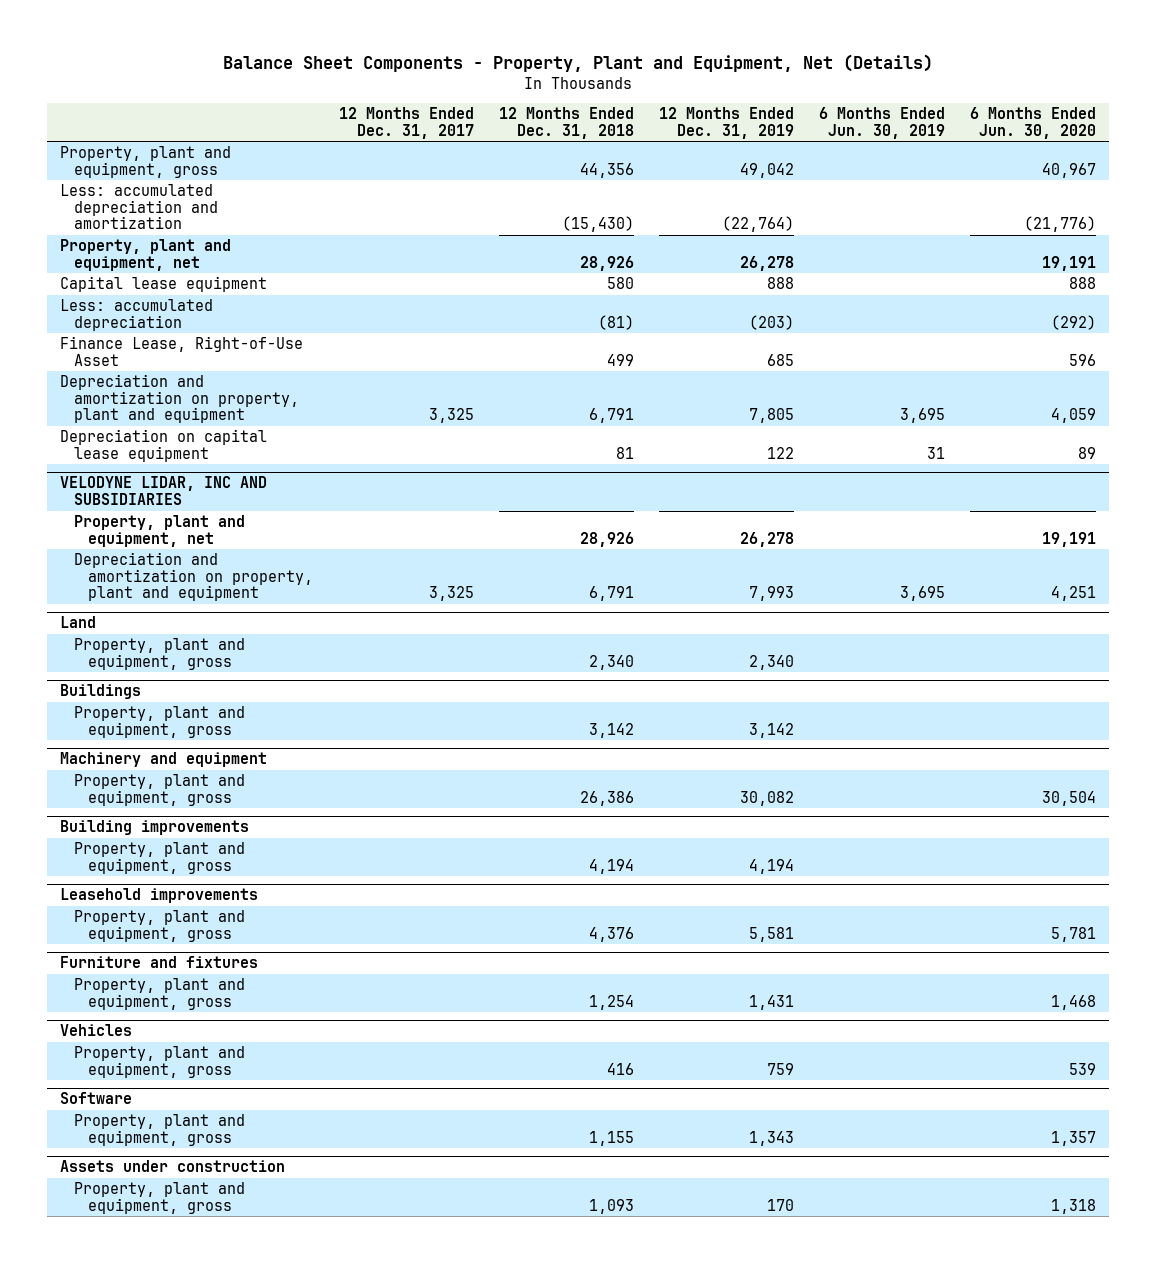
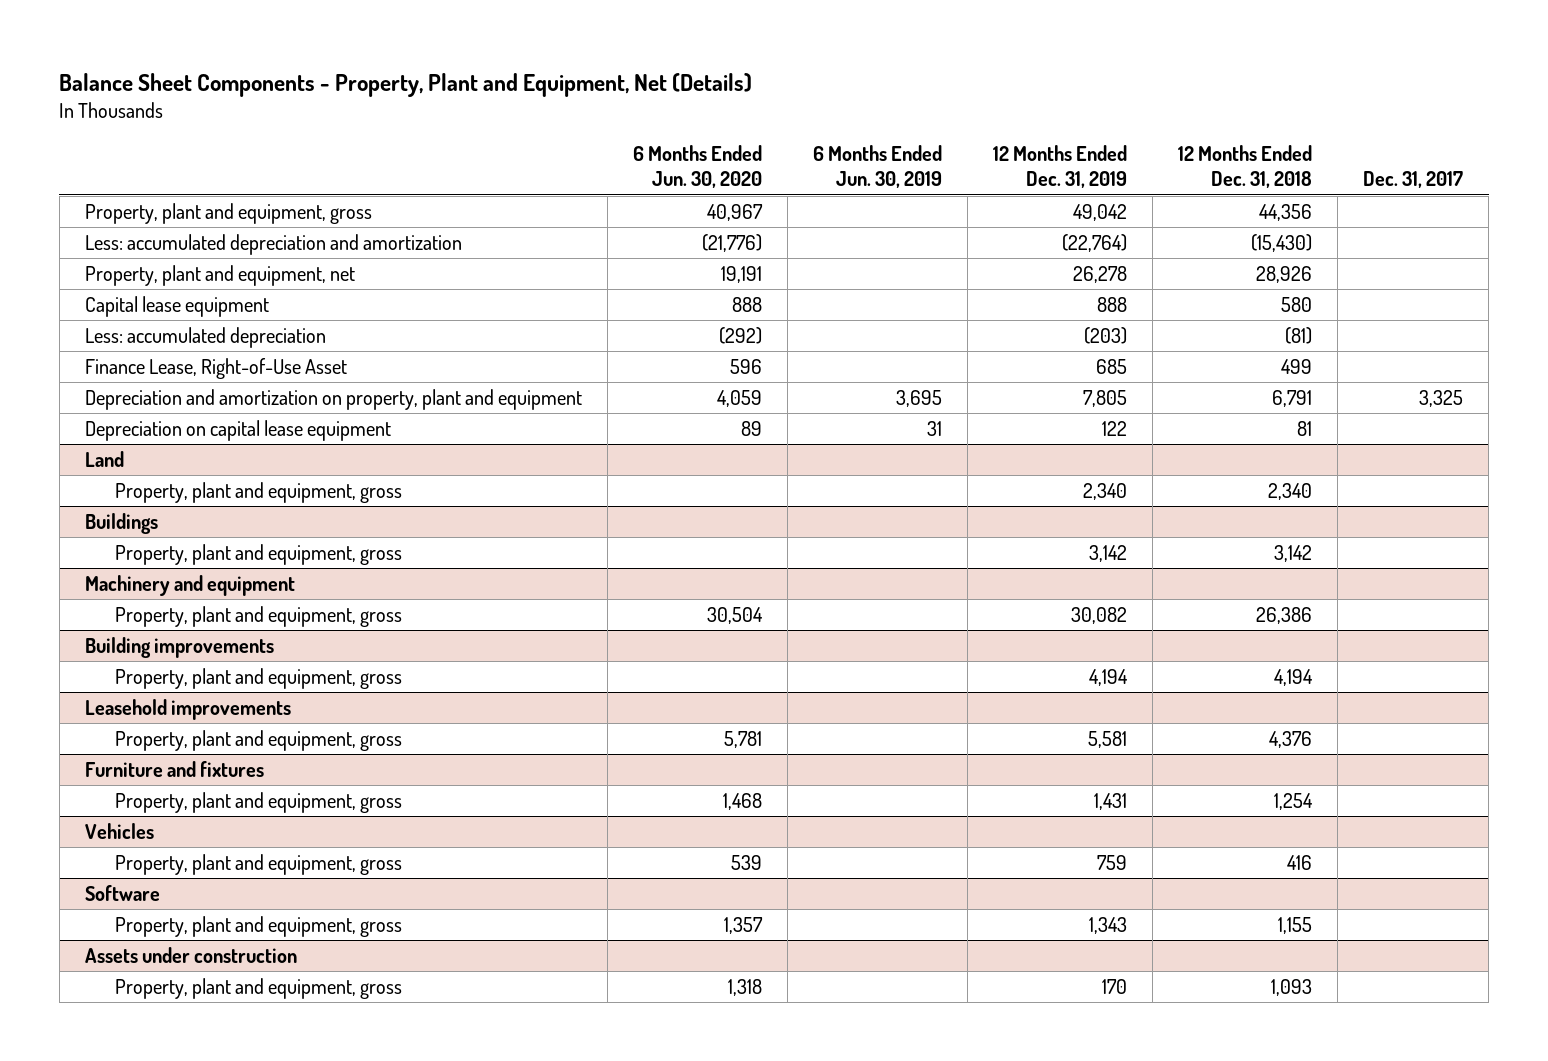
[338,106,474,139] 12 Months Ended Dec. 31, 2017 -> none
none -> [1363,171,1464,189] Dec. 31, 2017
[59,476,267,506] VELODYNE LIDAR, INC AND SUBSIDIARIES -> none
[73,515,245,547] Property, plant and equipment, net -> none
[73,552,314,602] Depreciation and amortization on property, plant and equipment -> none

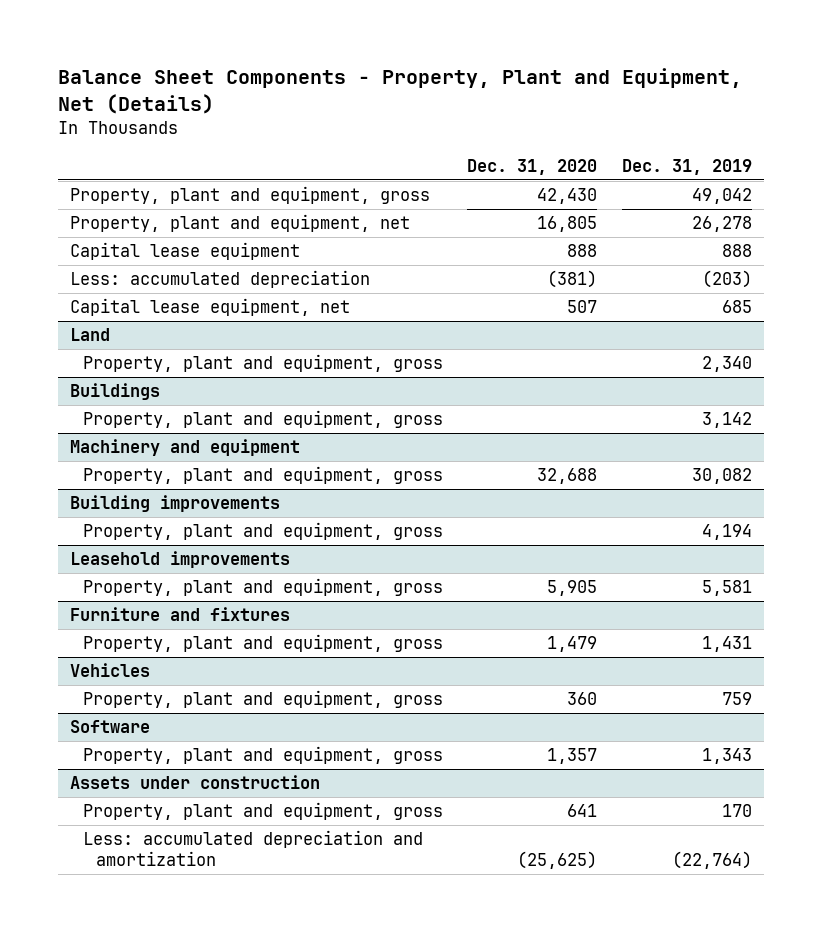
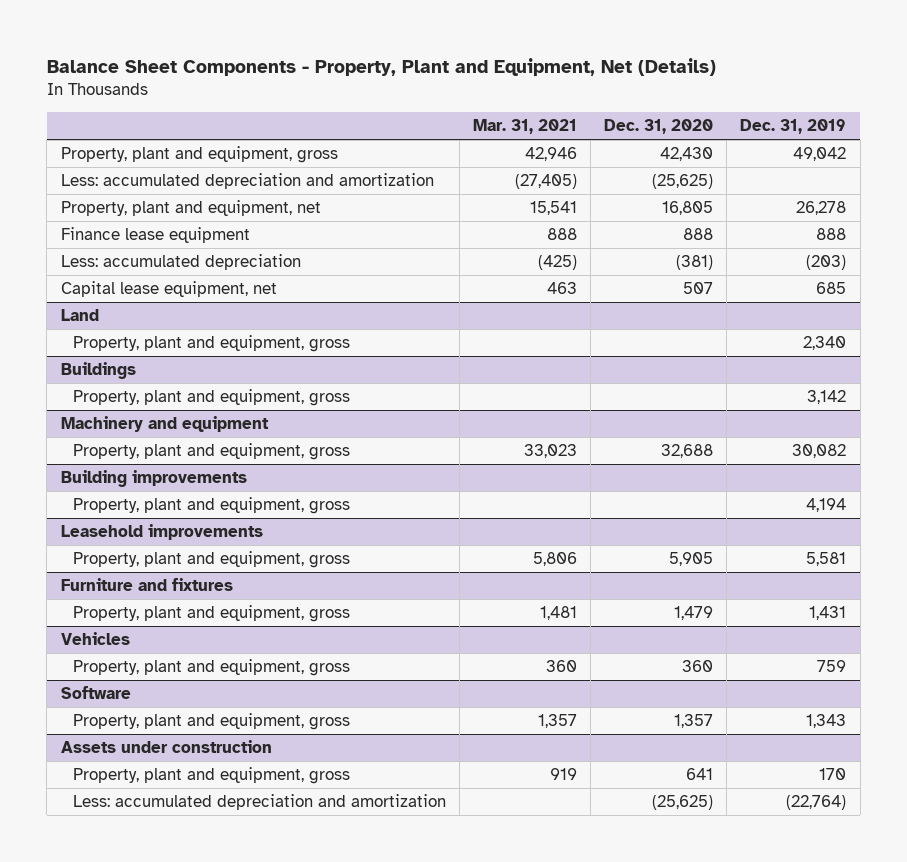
none -> [472,119,577,135] Mar. 31, 2021
none -> [60,173,434,190] Less: accumulated depreciation and amortization
[69,242,300,261] Capital lease equipment -> [60,227,250,244] Finance lease equipment

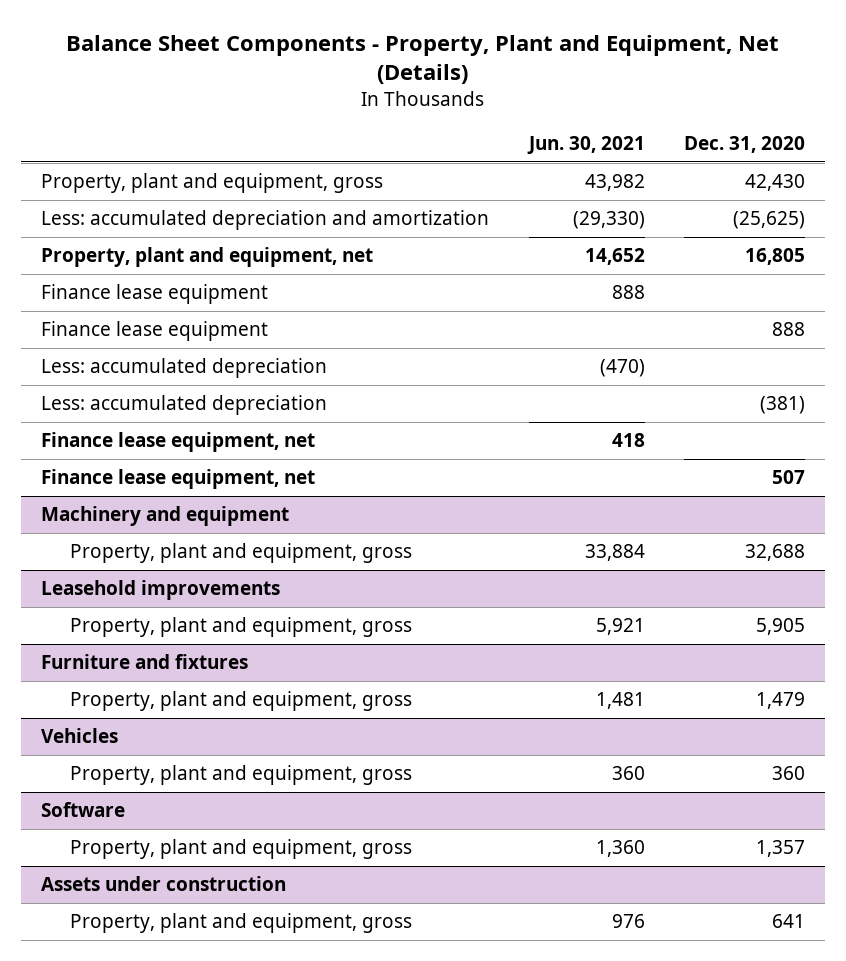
[472,119,577,135] Mar. 31, 2021 -> none
[740,119,847,135] Dec. 31, 2019 -> none
none -> [526,136,645,155] Jun. 30, 2021
none -> [40,284,268,305] Finance lease equipment
none -> [40,358,327,379] Less: accumulated depreciation
[60,309,99,322] Land -> none
[72,335,350,353] Property, plant and equipment, gross -> none
[60,362,136,380] Buildings -> none
[72,389,350,407] Property, plant and equipment, gross -> none
none -> [40,432,315,453] Finance lease equipment, net
[60,281,277,298] Capital lease equipment, net -> [40,469,315,490] Finance lease equipment, net
[60,470,247,488] Building improvements -> none
[72,497,350,515] Property, plant and equipment, gross -> none
[72,794,446,811] Less: accumulated depreciation and amortization -> none

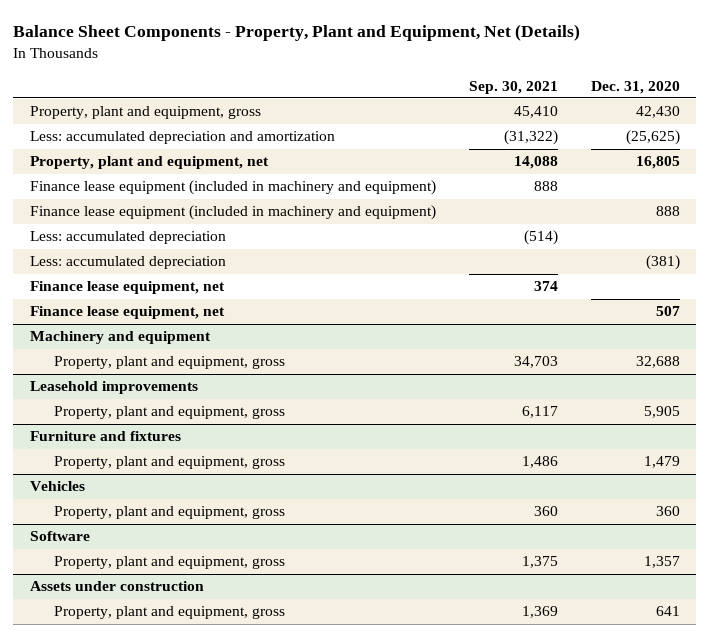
[526,136,645,155] Jun. 30, 2021 -> none
none -> [468,80,558,94] Sep. 30, 2021
[40,284,268,305] Finance lease equipment -> [29,180,436,196] Finance lease equipment (included in machinery and equipment)
[40,321,268,342] Finance lease equipment -> [29,205,436,221] Finance lease equipment (included in machinery and equipment)

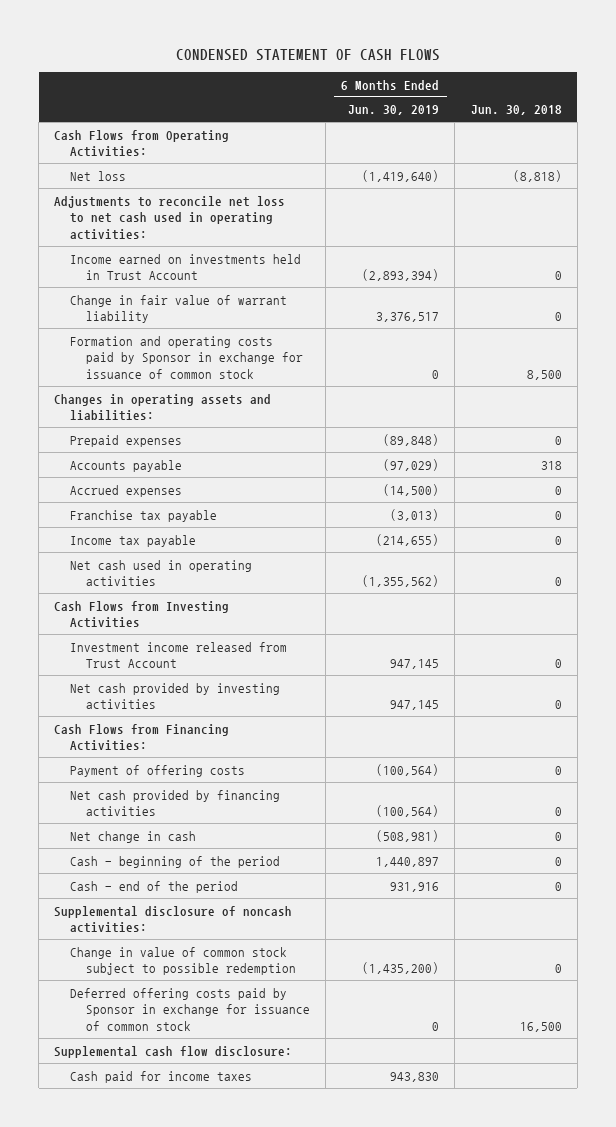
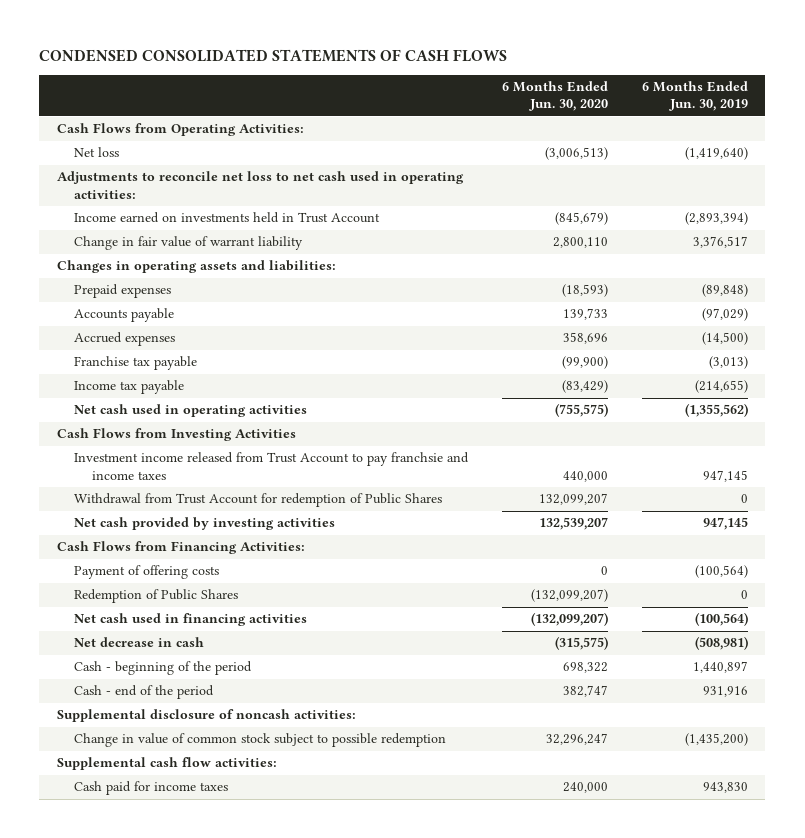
[175,48,440,61] CONDENSED STATEMENT OF CASH FLOWS -> [39,48,508,62] CONDENSED CONSOLIDATED STATEMENTS OF CASH FLOWS
[470,105,562,116] Jun. 30, 2018 -> none
none -> [502,81,609,112] 6 Months Ended Jun. 30, 2020
[70,335,304,379] Formation and operating costs paid by Sponsor in exchange for issuance of common stock -> none
[70,641,288,669] Investment income released from Trust Account -> [74,452,470,480] Investment income released from Trust Account to pay franchsie and income taxes
none -> [74,493,443,508] Withdrawal from Trust Account for redemption of Public Shares
none -> [74,589,239,604] Redemption of Public Shares
[70,789,281,817] Net cash provided by financing activities -> [74,613,308,627] Net cash used in financing activities
[70,830,197,843] Net change in cash -> [74,637,205,648] Net decrease in cash
[70,987,311,1031] Deferred offering costs paid by Sponsor in exchange for issuance of common stock -> none
[54,1045,293,1058] Supplemental cash flow disclosure: -> [56,757,277,771] Supplemental cash flow activities:

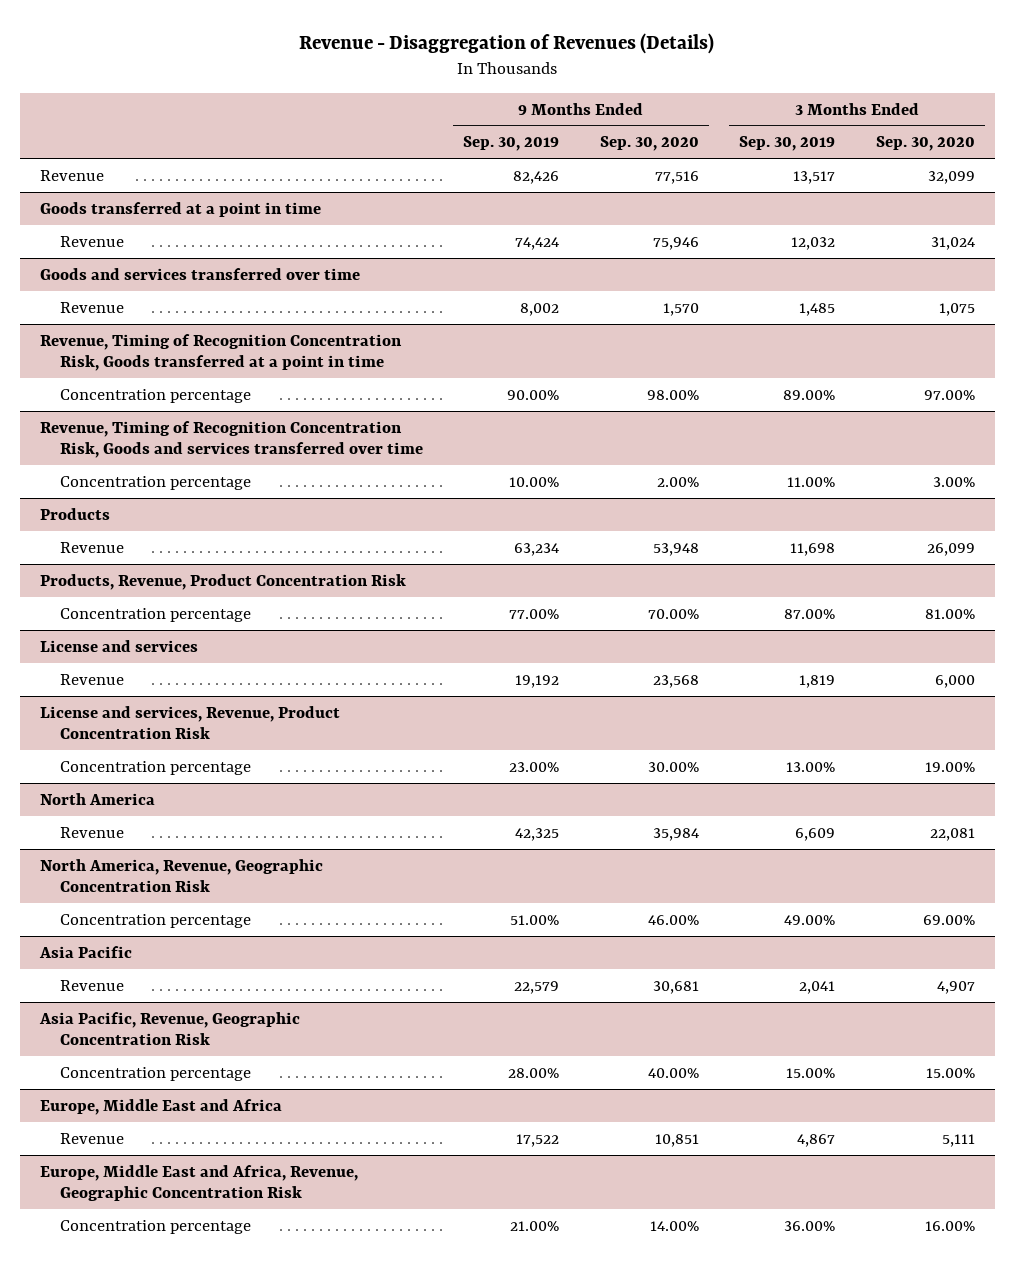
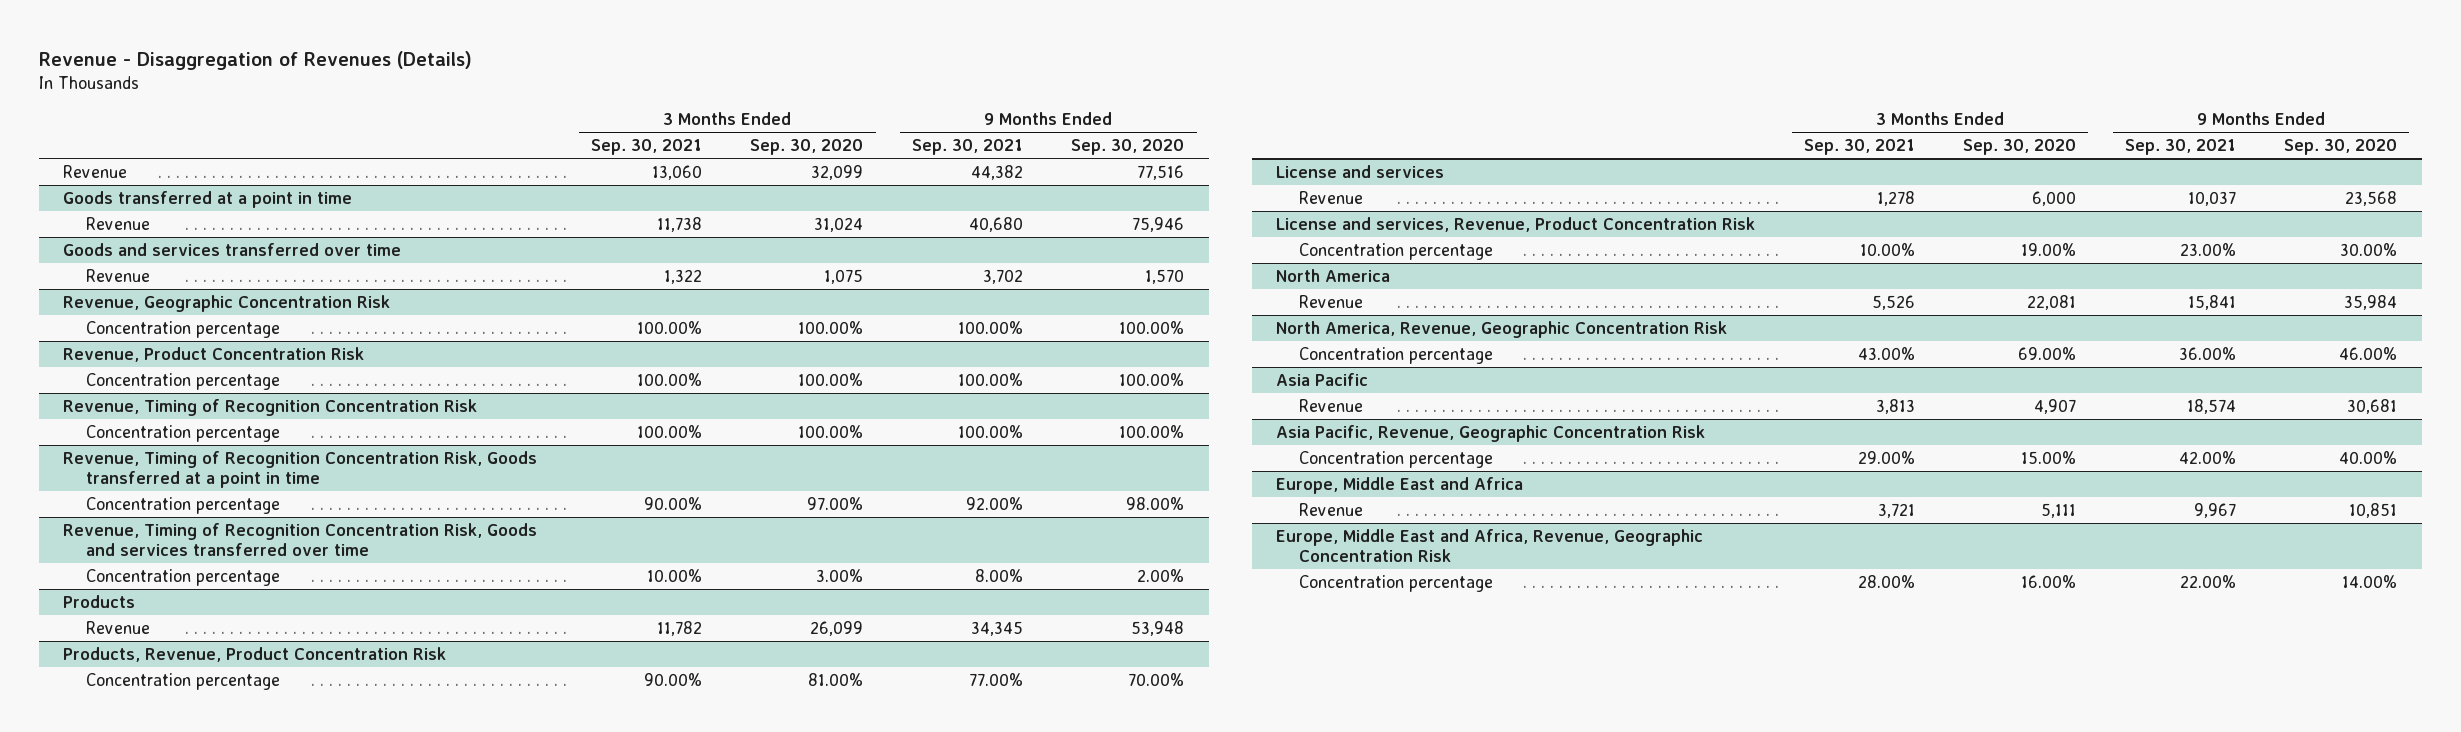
[463,136,560,152] Sep. 30, 2019 -> none
[739,136,836,152] Sep. 30, 2019 -> none
none -> [590,139,702,156] Sep. 30, 2021
none -> [911,139,1023,156] Sep. 30, 2021
none -> [63,294,391,312] Revenue, Geographic Concentration Risk
none -> [86,320,281,338] Concentration percentage
none -> [63,346,365,362] Revenue, Product Concentration Risk
none -> [86,372,281,390] Concentration percentage
none -> [63,398,478,416] Revenue, Timing of Recognition Concentration Risk
none -> [86,424,281,442] Concentration percentage

